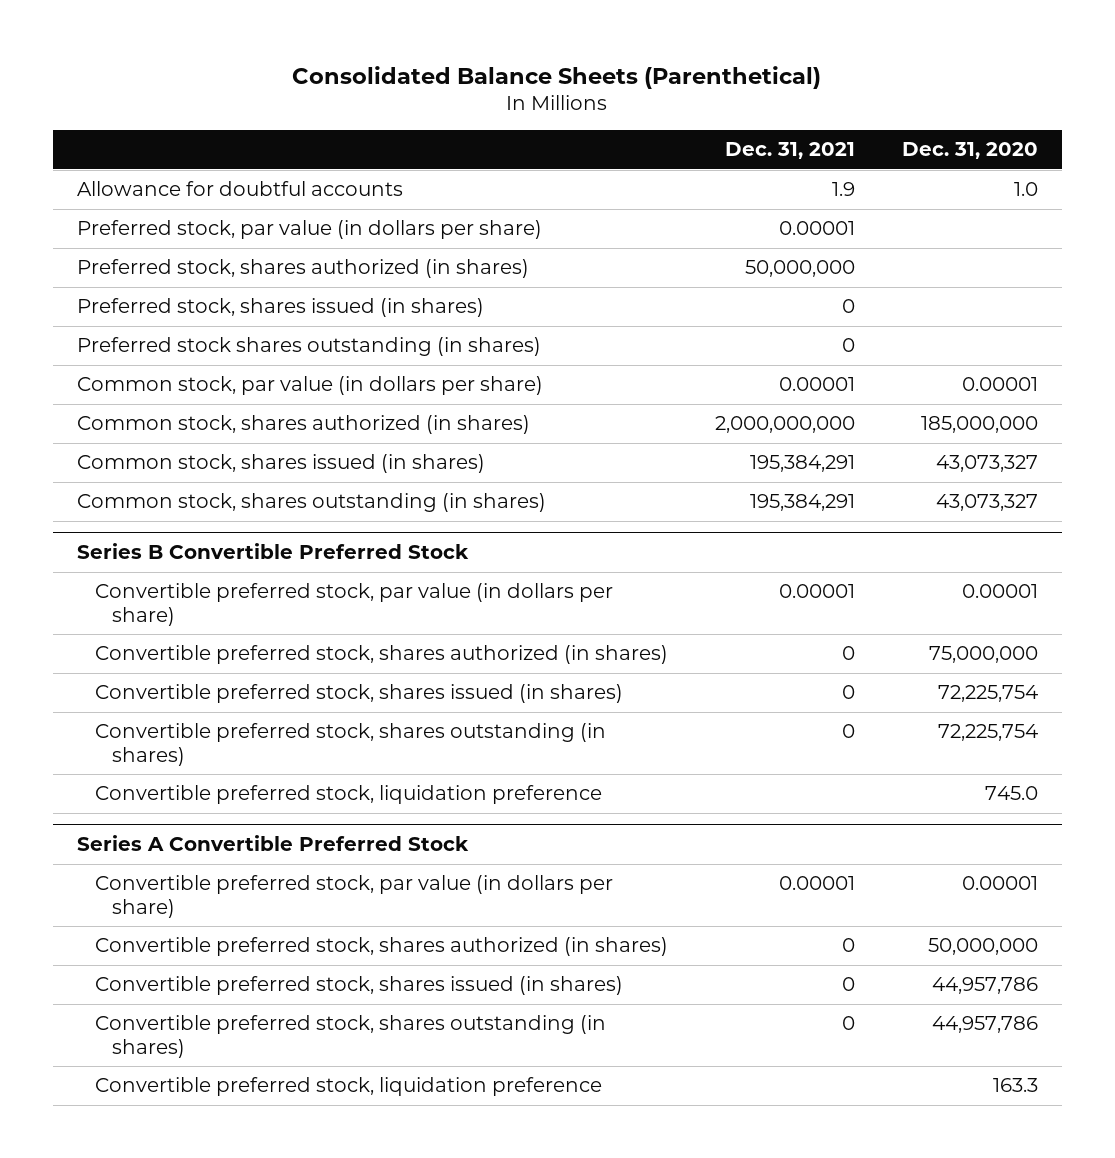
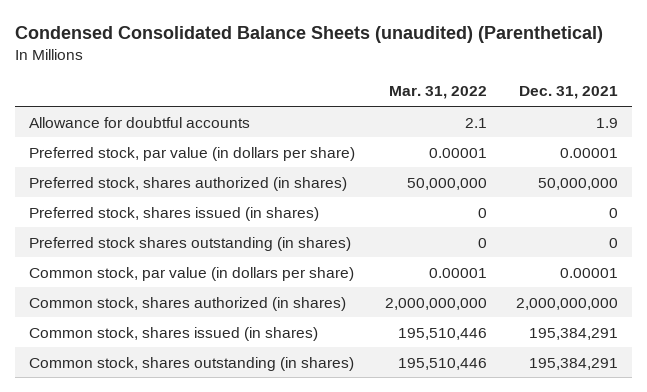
[292,65,822,89] Consolidated Balance Sheets (Parenthetical) -> [14,25,603,43] Condensed Consolidated Balance Sheets (unaudited) (Parenthetical)
[902,142,1039,160] Dec. 31, 2020 -> none
none -> [388,86,487,100] Mar. 31, 2022
[76,543,469,560] Series B Convertible Preferred Stock -> none
[94,583,613,626] Convertible preferred stock, par value (in dollars per share) -> none
[94,645,668,665] Convertible preferred stock, shares authorized (in shares) -> none
[94,684,623,704] Convertible preferred stock, shares issued (in shares) -> none
[94,723,606,766] Convertible preferred stock, shares outstanding (in shares) -> none
[94,785,602,805] Convertible preferred stock, liquidation preference -> none
[76,835,469,852] Series A Convertible Preferred Stock -> none
[94,875,613,918] Convertible preferred stock, par value (in dollars per share) -> none
[94,937,668,957] Convertible preferred stock, shares authorized (in shares) -> none
[94,976,623,996] Convertible preferred stock, shares issued (in shares) -> none
[94,1015,606,1058] Convertible preferred stock, shares outstanding (in shares) -> none
[94,1077,602,1097] Convertible preferred stock, liquidation preference -> none

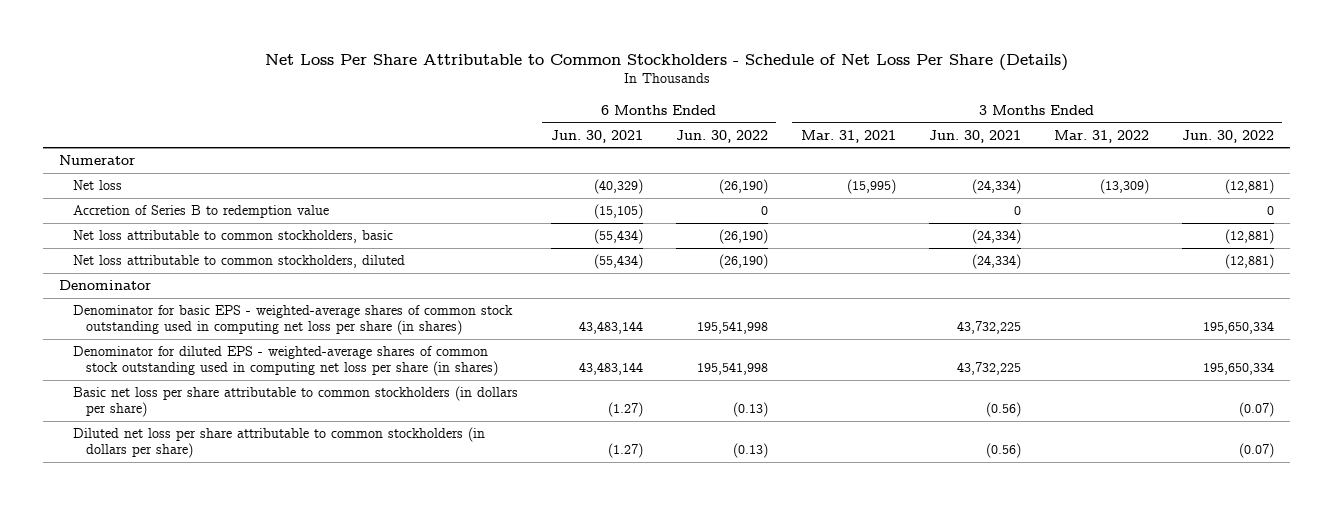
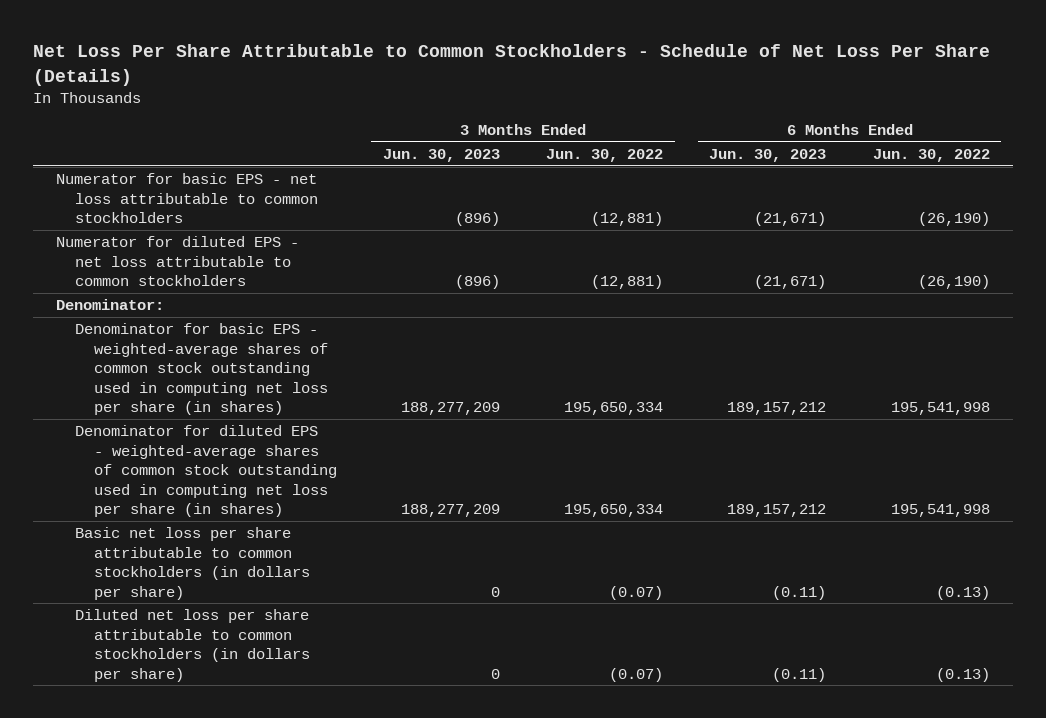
[550,129,643,143] Jun. 30, 2021 -> none
[800,129,896,143] Mar. 31, 2021 -> none
[928,129,1021,143] Jun. 30, 2021 -> none
[1053,129,1149,143] Mar. 31, 2022 -> none
none -> [382,148,500,162] Jun. 30, 2023
none -> [709,148,827,162] Jun. 30, 2023
[59,155,136,166] Numerator -> none
[72,180,122,191] Net loss -> none
[72,205,329,219] Accretion of Series B to redemption value -> none
[72,230,393,244] Net loss attributable to common stockholders, basic -> [56,172,319,224] Numerator for basic EPS - net loss attributable to common stockholders
[72,255,405,269] Net loss attributable to common stockholders, diluted -> [56,235,300,287] Numerator for diluted EPS - net loss attributable to common stockholders
[59,280,152,291] Denominator -> [56,298,165,310] Denominator:

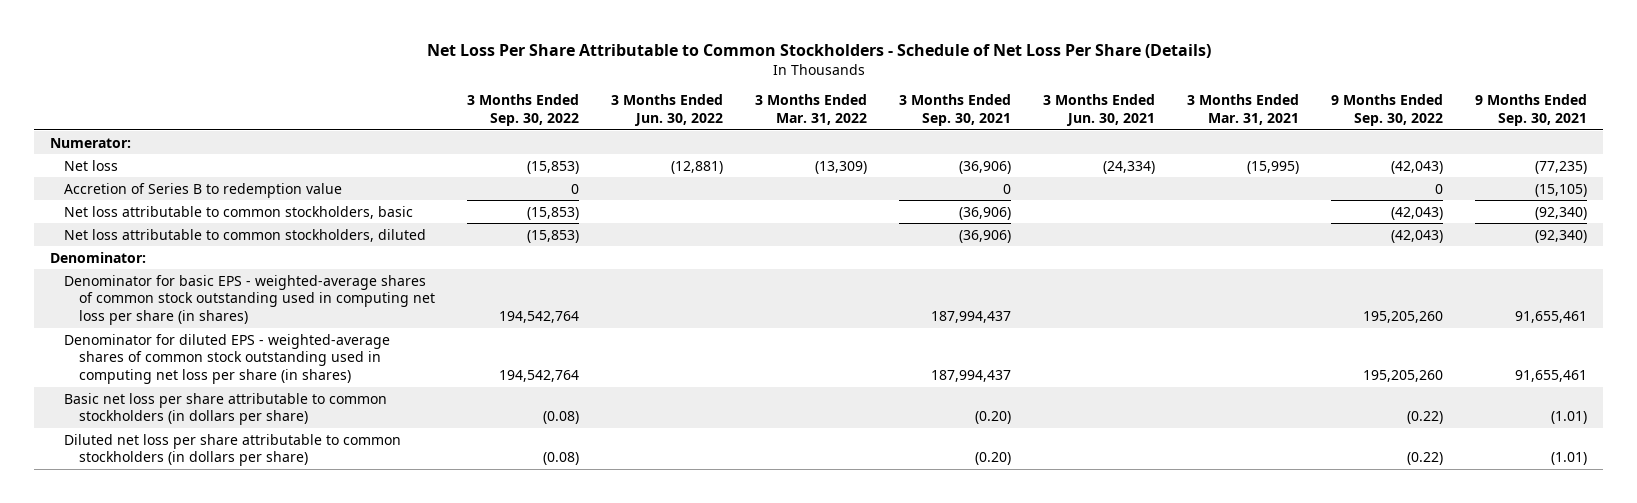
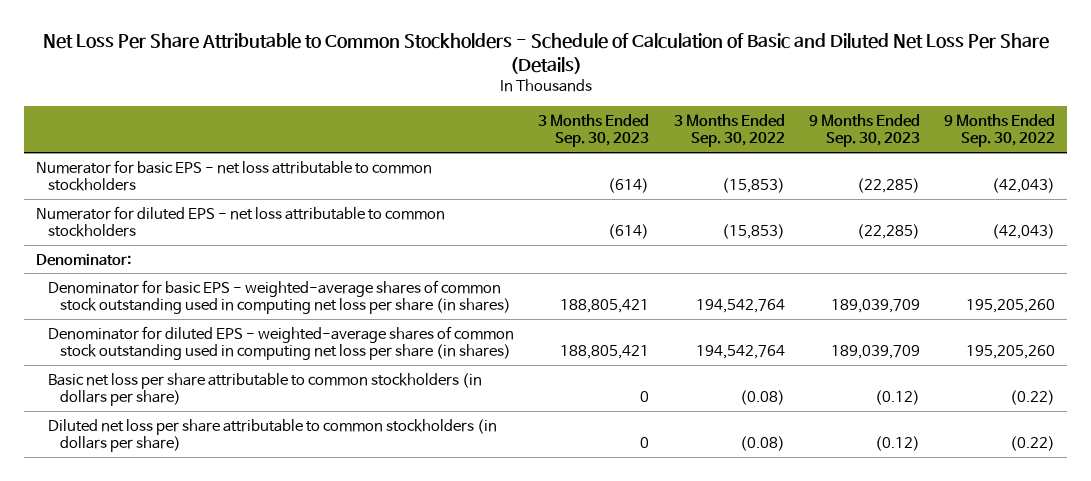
[426,43,1211,58] Net Loss Per Share Attributable to Common Stockholders - Schedule of Net Loss Per Share (Details) -> [42,33,1049,74] Net Loss Per Share Attributable to Common Stockholders - Schedule of Calculation of Basic and Diluted Net Loss Per Share (Details)
[611,94,724,127] 3 Months Ended Jun. 30, 2022 -> none
[755,94,868,126] 3 Months Ended Mar. 31, 2022 -> none
[899,94,1012,127] 3 Months Ended Sep. 30, 2021 -> none
[1043,94,1156,127] 3 Months Ended Jun. 30, 2021 -> none
[1187,94,1300,126] 3 Months Ended Mar. 31, 2021 -> none
[1475,94,1588,127] 9 Months Ended Sep. 30, 2021 -> none
none -> [538,113,650,148] 3 Months Ended Sep. 30, 2023
none -> [808,113,920,148] 9 Months Ended Sep. 30, 2023
[49,137,131,148] Numerator: -> none
[64,159,119,171] Net loss -> none
[64,182,343,198] Accretion of Series B to redemption value -> none
[64,205,414,219] Net loss attributable to common stockholders, basic -> [36,159,433,192] Numerator for basic EPS - net loss attributable to common stockholders
[64,228,427,242] Net loss attributable to common stockholders, diluted -> [36,205,446,238] Numerator for diluted EPS - net loss attributable to common stockholders

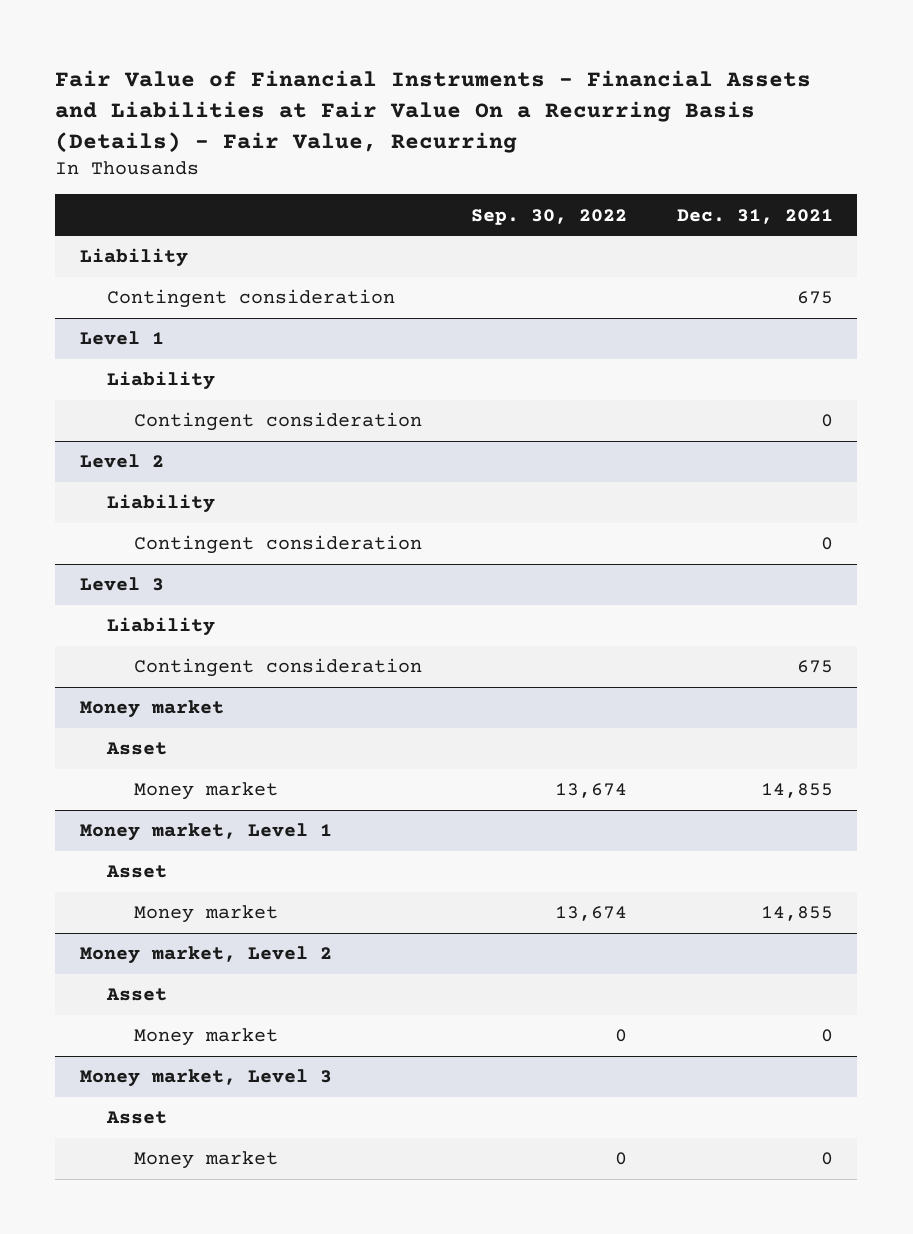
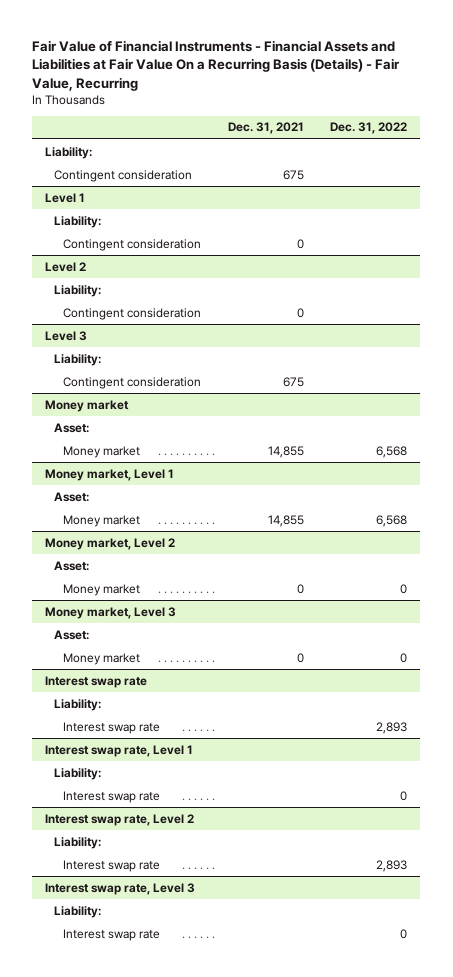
[471,208,628,225] Sep. 30, 2022 -> none
none -> [330,122,408,135] Dec. 31, 2022
[79,248,188,268] Liability -> [45,146,93,159] Liability:
[107,371,216,391] Liability -> [54,215,102,228] Liability:
[107,494,216,514] Liability -> [54,284,102,297] Liability:
[107,617,216,637] Liability -> [54,353,102,366] Liability:
[106,742,168,756] Asset -> [54,422,90,433] Asset:
[106,865,168,879] Asset -> [54,491,90,502] Asset:
[106,988,168,1002] Asset -> [54,560,90,571] Asset:
[106,1111,168,1125] Asset -> [54,629,90,640] Asset:
none -> [45,675,148,688] Interest swap rate
none -> [54,698,102,711] Liability:
none -> [63,721,161,734] Interest swap rate
none -> [45,744,194,757] Interest swap rate, Level 1
none -> [54,767,102,780] Liability:
none -> [63,790,161,803] Interest swap rate
none -> [45,813,195,826] Interest swap rate, Level 2
none -> [54,836,102,849] Liability:
none -> [63,859,161,872] Interest swap rate
none -> [45,882,196,895] Interest swap rate, Level 3
none -> [54,905,102,918] Liability:
none -> [63,928,161,941] Interest swap rate

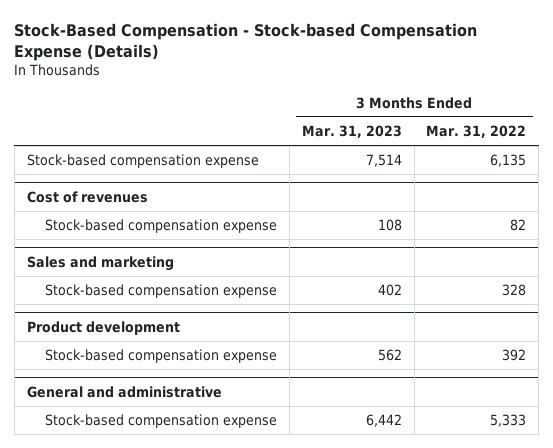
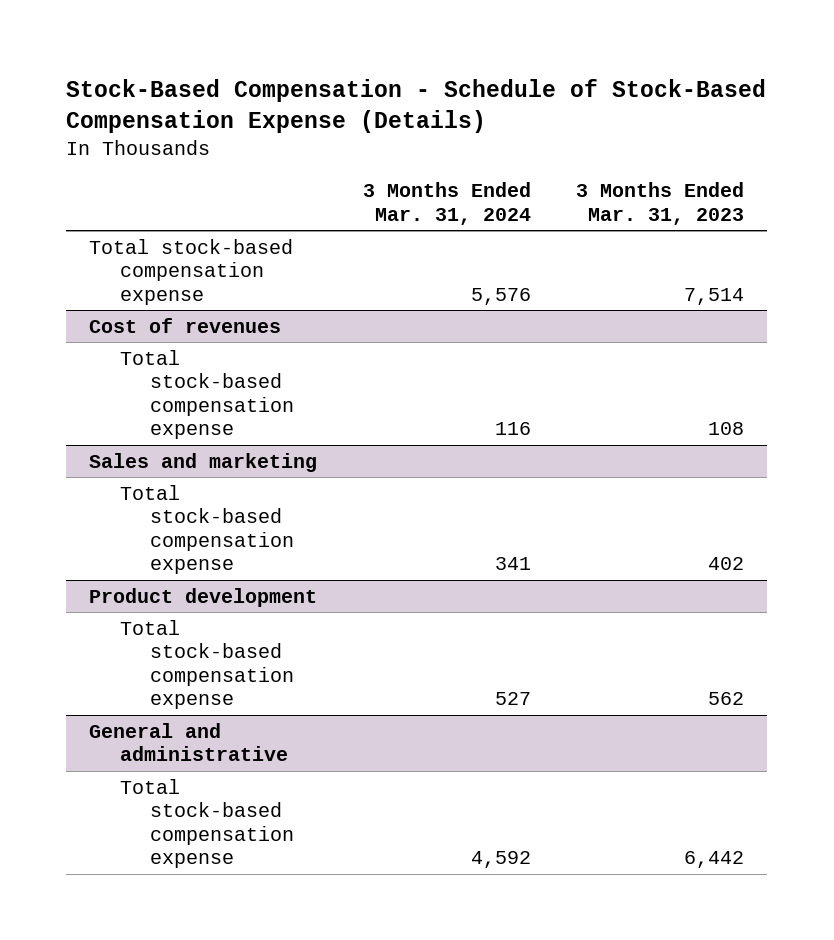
[14,22,478,61] Stock-Based Compensation - Stock-based Compensation Expense (Details) -> [66,79,767,134] Stock-Based Compensation - Schedule of Stock-Based Compensation Expense (Details)
[426,125,527,139] Mar. 31, 2022 -> none
none -> [362,182,531,225] 3 Months Ended Mar. 31, 2024
[26,154,259,169] Stock-based compensation expense -> [89,238,294,305] Total stock-based compensation expense
[44,219,277,234] Stock-based compensation expense -> [119,349,295,440] Total stock-based compensation expense
[44,284,277,299] Stock-based compensation expense -> [119,484,295,575] Total stock-based compensation expense
[44,349,277,364] Stock-based compensation expense -> [119,619,295,710] Total stock-based compensation expense
[44,414,277,429] Stock-based compensation expense -> [119,778,295,869] Total stock-based compensation expense

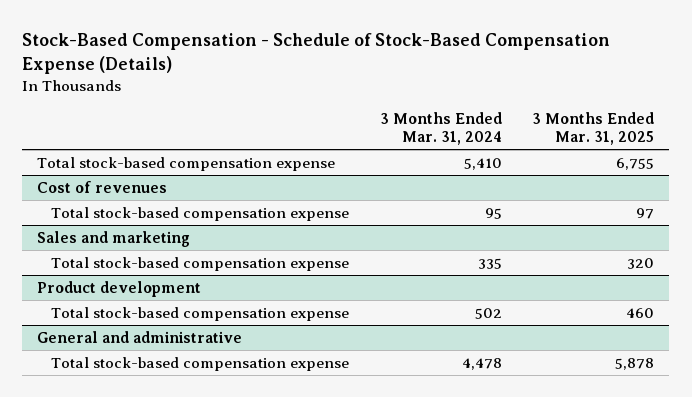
[576,182,745,225] 3 Months Ended Mar. 31, 2023 -> none
none -> [532,111,655,145] 3 Months Ended Mar. 31, 2025
[470,287,531,305] 5,576 -> [463,157,502,170] 5,410
[494,422,531,436] 116 -> [484,207,502,219] 95
[494,557,531,571] 341 -> [477,257,502,269] 335
[494,692,531,706] 527 -> [474,307,502,319] 502
[470,851,531,869] 4,592 -> [461,357,502,370] 4,478

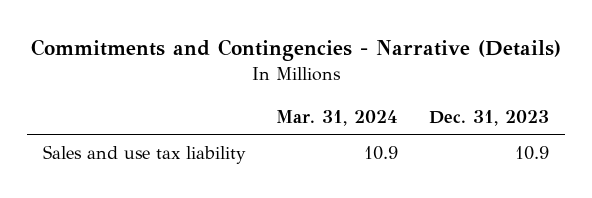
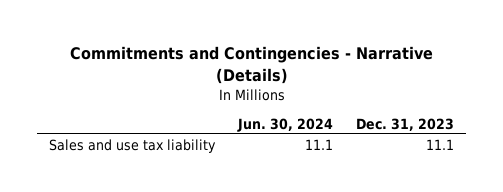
[276,109,399,126] Mar. 31, 2024 -> none
none -> [237,117,334,132] Jun. 30, 2024
[515,146,550,161] 10.9 -> [426,139,455,151] 11.1

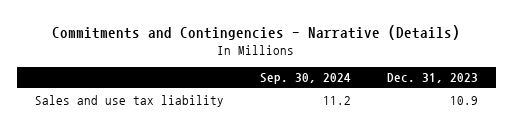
[237,117,334,132] Jun. 30, 2024 -> none
none -> [259,73,351,85] Sep. 30, 2024
[426,139,455,151] 11.1 -> [449,95,478,105] 10.9

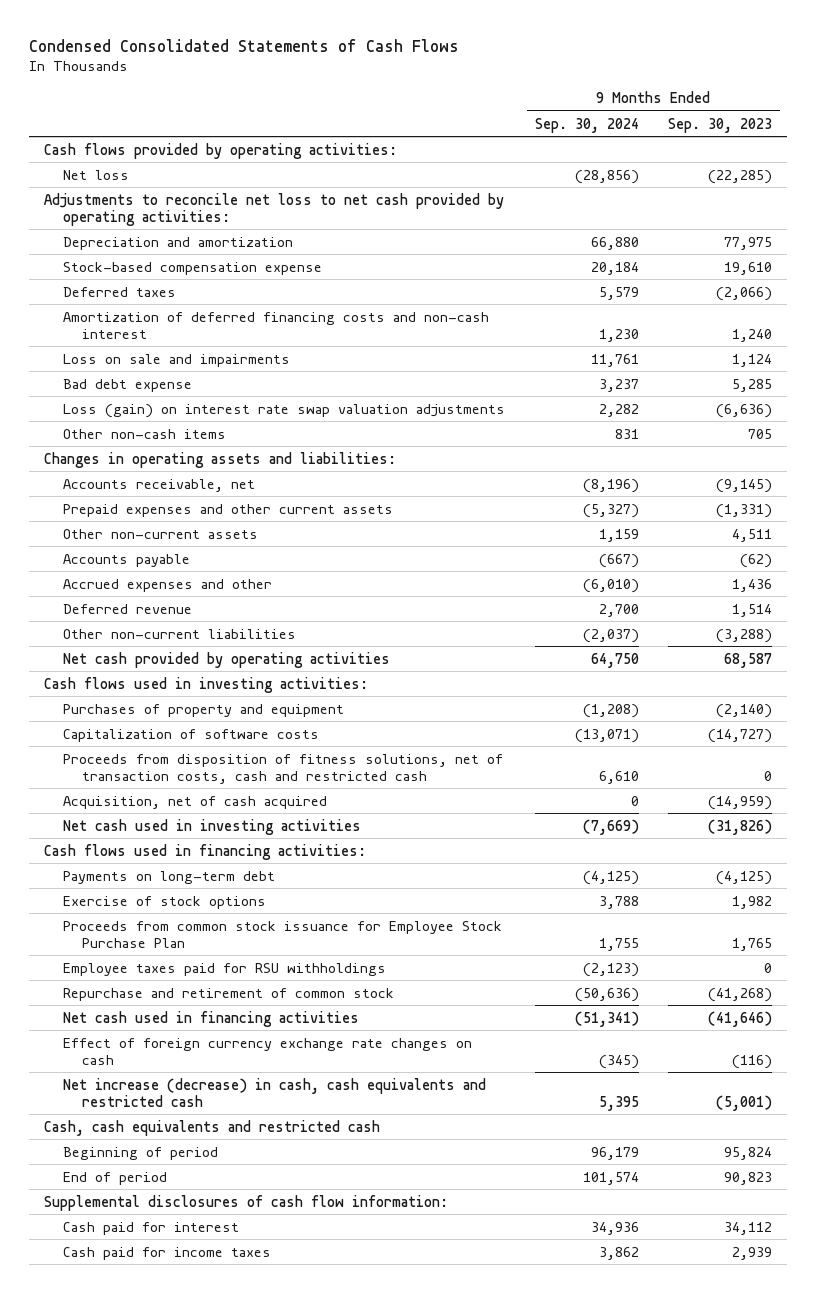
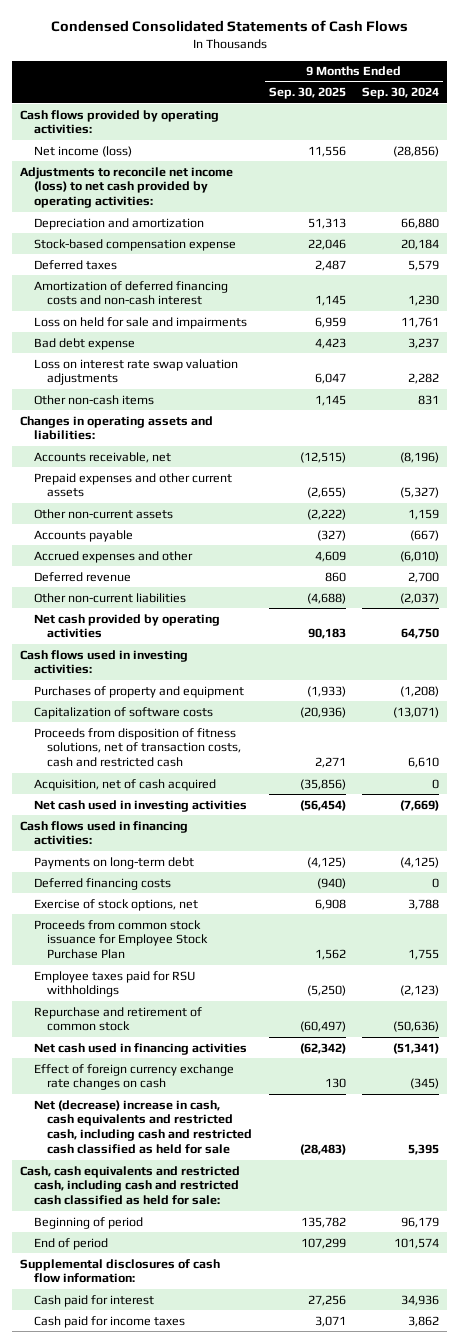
[668,117,773,133] Sep. 30, 2023 -> none
none -> [268,87,346,100] Sep. 30, 2025
[63,169,130,180] Net loss -> [33,145,132,157] Net income (loss)
[43,192,504,226] Adjustments to reconcile net loss to net cash provided by operating activities: -> [19,166,233,209] Adjustments to reconcile net income (loss) to net cash provided by operating activities:
[63,353,291,367] Loss on sale and impairments -> [33,316,247,329] Loss on held for sale and impairments
[63,403,506,418] Loss (gain) on interest rate swap valuation adjustments -> [33,358,238,386] Loss on interest rate swap valuation adjustments
none -> [33,877,171,890] Deferred financing costs
[63,895,267,909] Exercise of stock options -> [33,898,198,911] Exercise of stock options, net
[63,1077,487,1107] Net increase (decrease) in cash, cash equivalents and restricted cash -> [33,1099,253,1155] Net (decrease) increase in cash, cash equivalents and restricted cash, including cash and restricted cash classified as held for sale
[43,1119,380,1136] Cash, cash equivalents and restricted cash -> [19,1165,240,1206] Cash, cash equivalents and restricted cash, including cash and restricted cash classified as held for sale:

